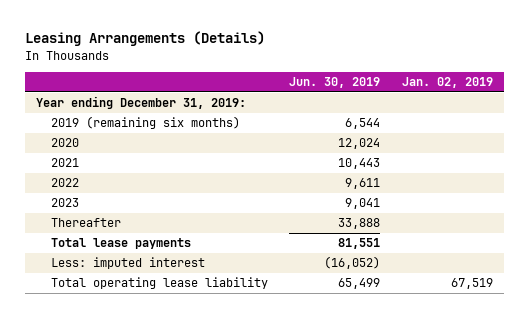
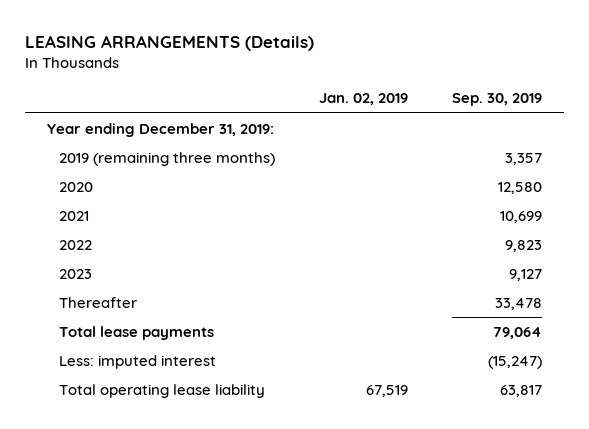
[24,31,265,47] Leasing Arrangements (Details) -> [24,35,314,52] LEASING ARRANGEMENTS (Details)
[289,77,381,89] Jun. 30, 2019 -> none
none -> [452,93,543,107] Sep. 30, 2019
[50,116,240,130] 2019 (remaining six months) -> [58,152,275,167] 2019 (remaining three months)

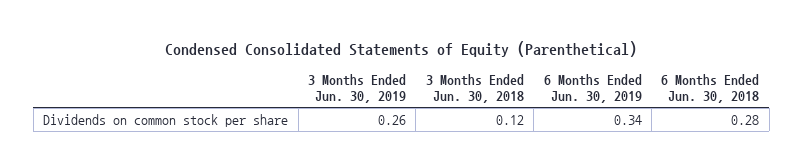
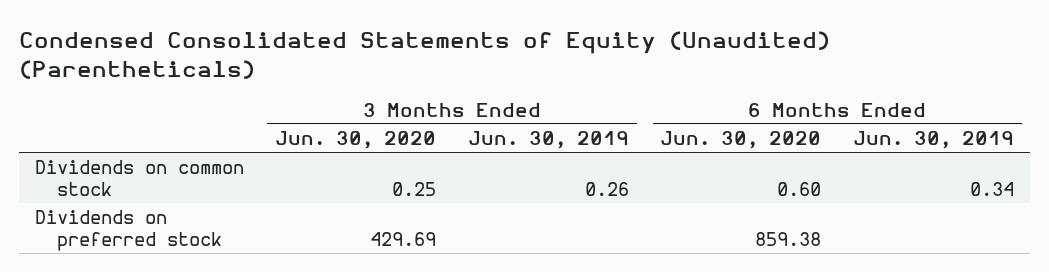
[165,41,638,58] Condensed Consolidated Statements of Equity (Parenthetical) -> [18,30,830,79] Condensed Consolidated Statements of Equity (Unaudited) (Parentheticals)
[425,74,524,104] 3 Months Ended Jun. 30, 2018 -> none
[661,74,760,104] 6 Months Ended Jun. 30, 2018 -> none
none -> [275,131,437,150] Jun. 30, 2020
none -> [660,131,822,150] Jun. 30, 2020
[43,113,289,127] Dividends on common stock per share -> [34,160,244,197] Dividends on common stock
none -> [34,210,223,252] Dividends on preferred stock

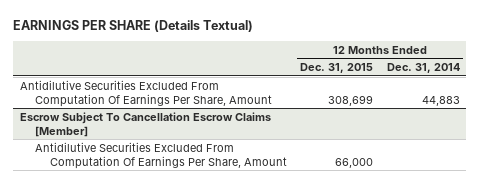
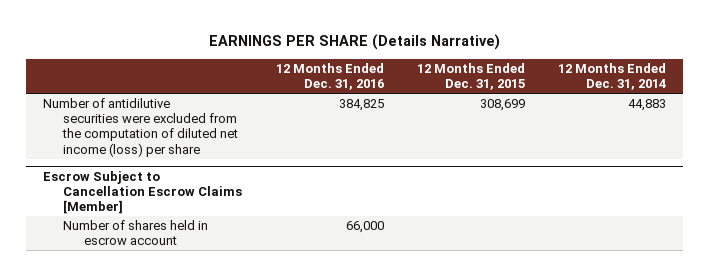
[13,20,254,33] EARNINGS PER SHARE (Details Textual) -> [208,34,500,51] EARNINGS PER SHARE (Details Narrative)
none -> [275,62,384,91] 12 Months Ended Dec. 31, 2016
[34,141,287,169] Antidilutive Securities Excluded From Computation Of Earnings Per Share, Amount -> none
[19,79,272,107] Antidilutive Securities Excluded From Computation Of Earnings Per Share, Amount -> [42,98,239,157] Number of antidilutive securities were excluded from the computation of diluted net income (loss) per share
[19,111,271,137] Escrow Subject To Cancellation Escrow Claims [Member] -> [42,170,243,215] Escrow Subject to Cancellation Escrow Claims [Member]
none -> [63,220,209,246] Number of shares held in escrow account

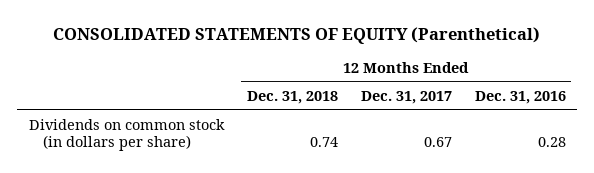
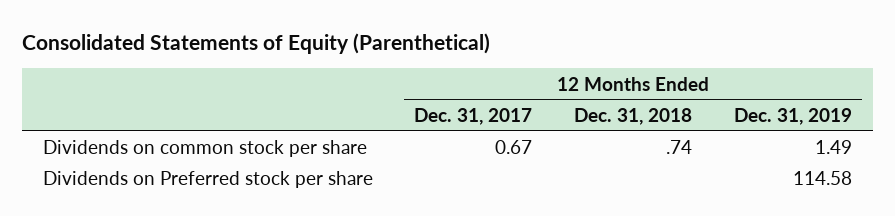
[53,26,541,44] CONSOLIDATED STATEMENTS OF EQUITY (Parenthetical) -> [21,33,490,55] Consolidated Statements of Equity (Parenthetical)
[474,90,566,104] Dec. 31, 2016 -> none
none -> [734,107,853,125] Dec. 31, 2019
[28,119,225,152] Dividends on common stock (in dollars per share) -> [42,140,367,158] Dividends on common stock per share
[309,137,338,148] 0.74 -> [666,140,693,155] .74
none -> [42,171,373,189] Dividends on Preferred stock per share

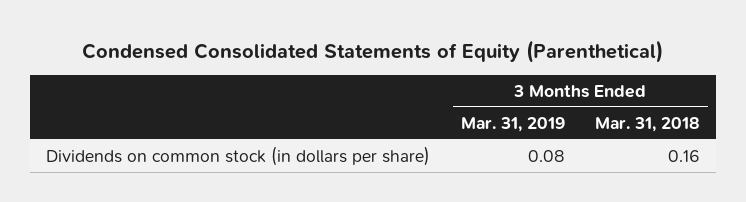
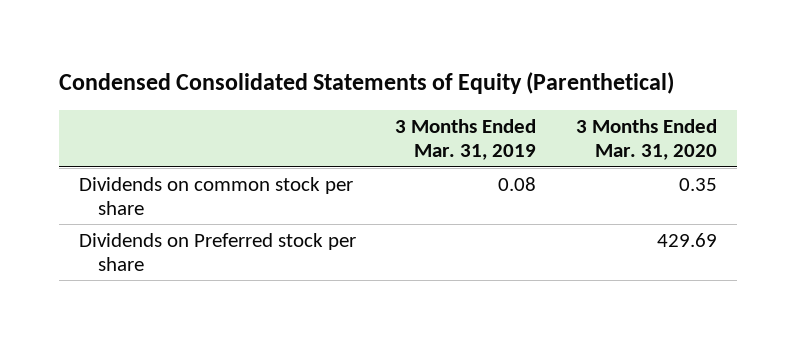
[595,116,701,132] Mar. 31, 2018 -> none
none -> [576,119,718,161] 3 Months Ended Mar. 31, 2020
[45,145,430,166] Dividends on common stock (in dollars per share) -> [78,177,353,215] Dividends on common stock per share
none -> [78,233,356,271] Dividends on Preferred stock per share

